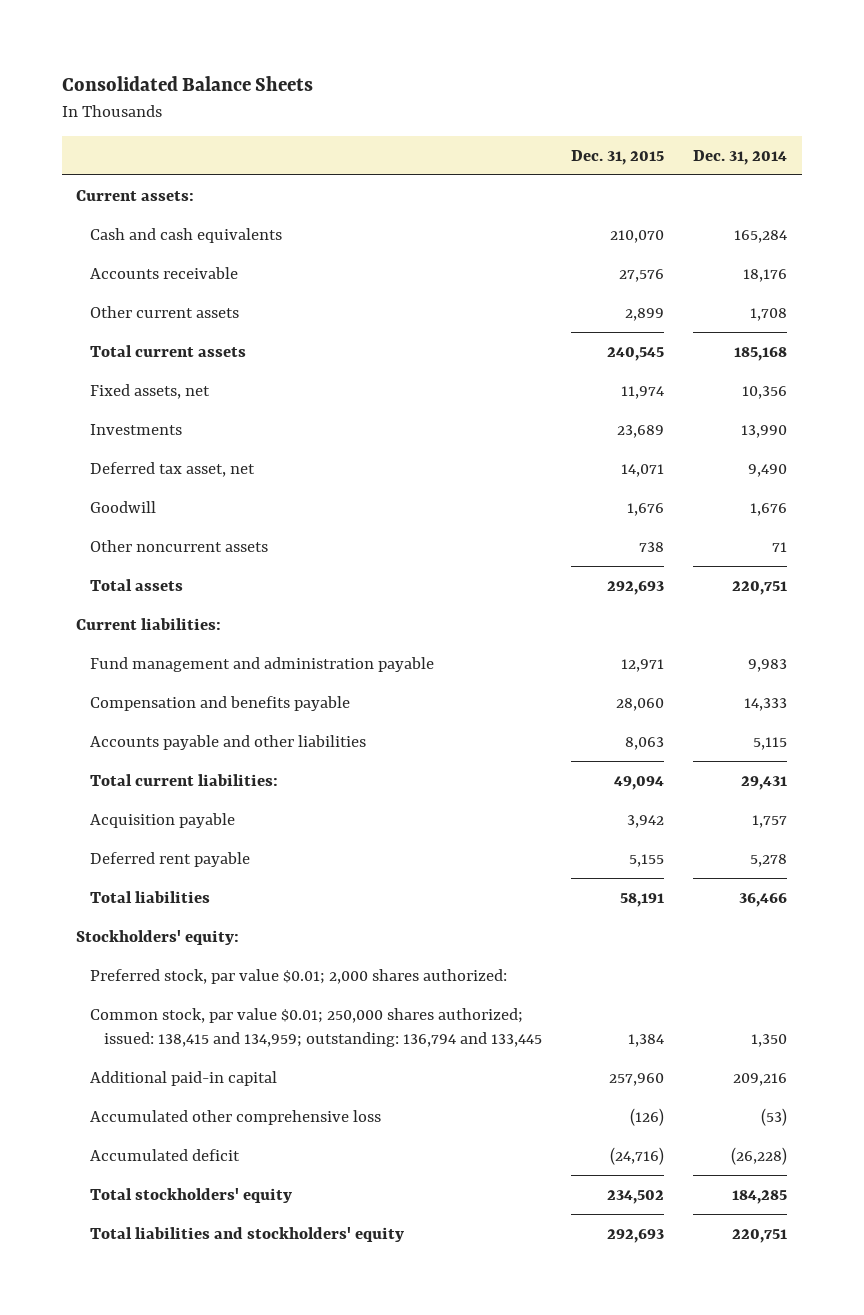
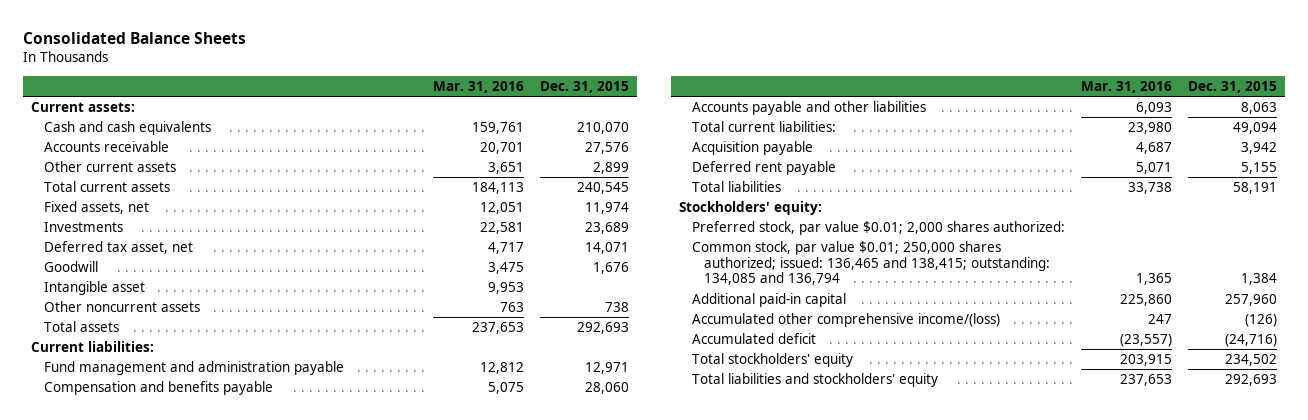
[693,149,788,165] Dec. 31, 2014 -> none
none -> [433,80,525,93] Mar. 31, 2016
none -> [44,280,146,295] Intangible asset
[90,1007,543,1048] Common stock, par value $0.01; 250,000 shares authorized; issued: 138,415 and 134,959; outstanding: 136,794 and 133,445 -> [691,240,1051,286] Common stock, par value $0.01; 250,000 shares authorized; issued: 136,465 and 138,415; outstanding: 134,085 and 136,794
[90,1109,382,1125] Accumulated other comprehensive loss -> [691,312,1000,327] Accumulated other comprehensive income/(loss)

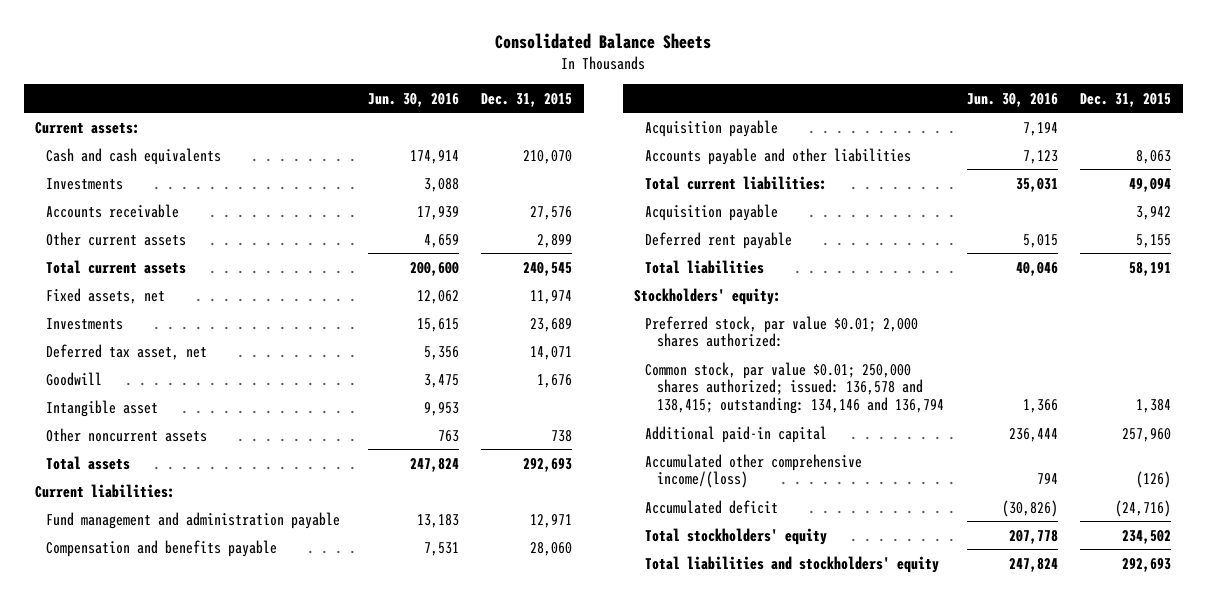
[433,80,525,93] Mar. 31, 2016 -> none
none -> [367,92,459,107] Jun. 30, 2016
none -> [46,177,124,190] Investments
none -> [645,119,779,137] Acquisition payable
[691,240,1051,286] Common stock, par value $0.01; 250,000 shares authorized; issued: 136,465 and 138,415; outstanding: 134,085 and 136,794 -> [645,361,944,415] Common stock, par value $0.01; 250,000 shares authorized; issued: 136,578 and 138,415; outstanding: 134,146 and 136,794

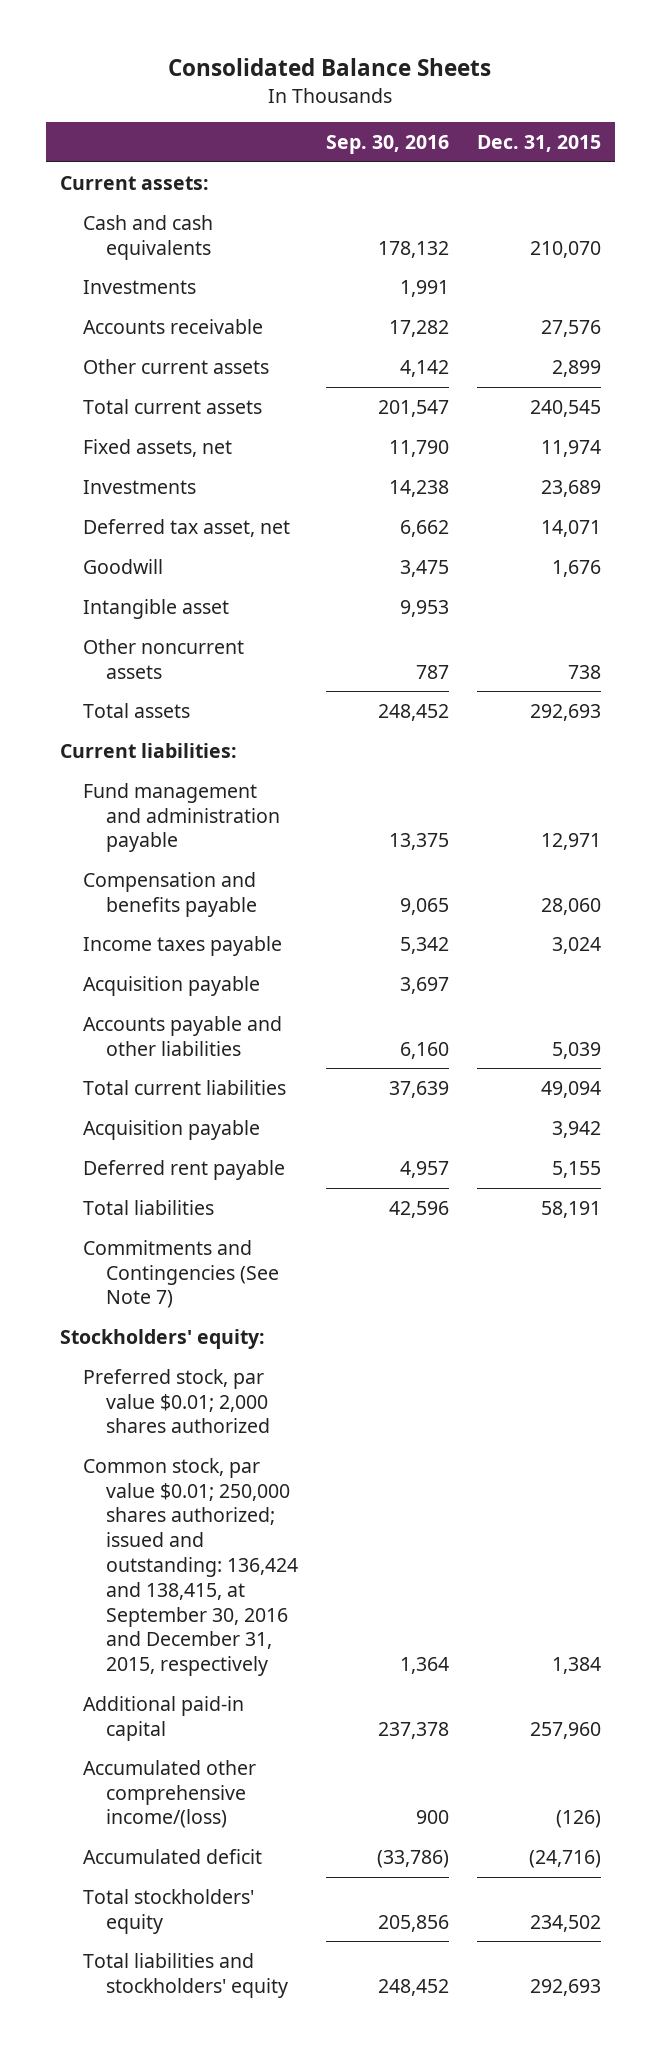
[367,92,459,107] Jun. 30, 2016 -> none
none -> [325,135,449,155] Sep. 30, 2016
none -> [82,935,282,956] Income taxes payable
[1136,149,1172,164] 8,063 -> [551,1041,601,1059] 5,039
[645,175,828,190] Total current liabilities: -> [82,1079,286,1095] Total current liabilities
none -> [82,1239,279,1309] Commitments and Contingencies (See Note 7)
[645,315,919,348] Preferred stock, par value $0.01; 2,000 shares authorized: -> [82,1368,270,1434] Preferred stock, par value $0.01; 2,000 shares authorized
[645,361,944,415] Common stock, par value $0.01; 250,000 shares authorized; issued: 136,578 and 138,415; outstanding: 134,146 and 136,794 -> [82,1457,298,1677] Common stock, par value $0.01; 250,000 shares authorized; issued and outstanding: 136,424 and 138,415, at September 30, 2016 and December 31, 2015, respectively

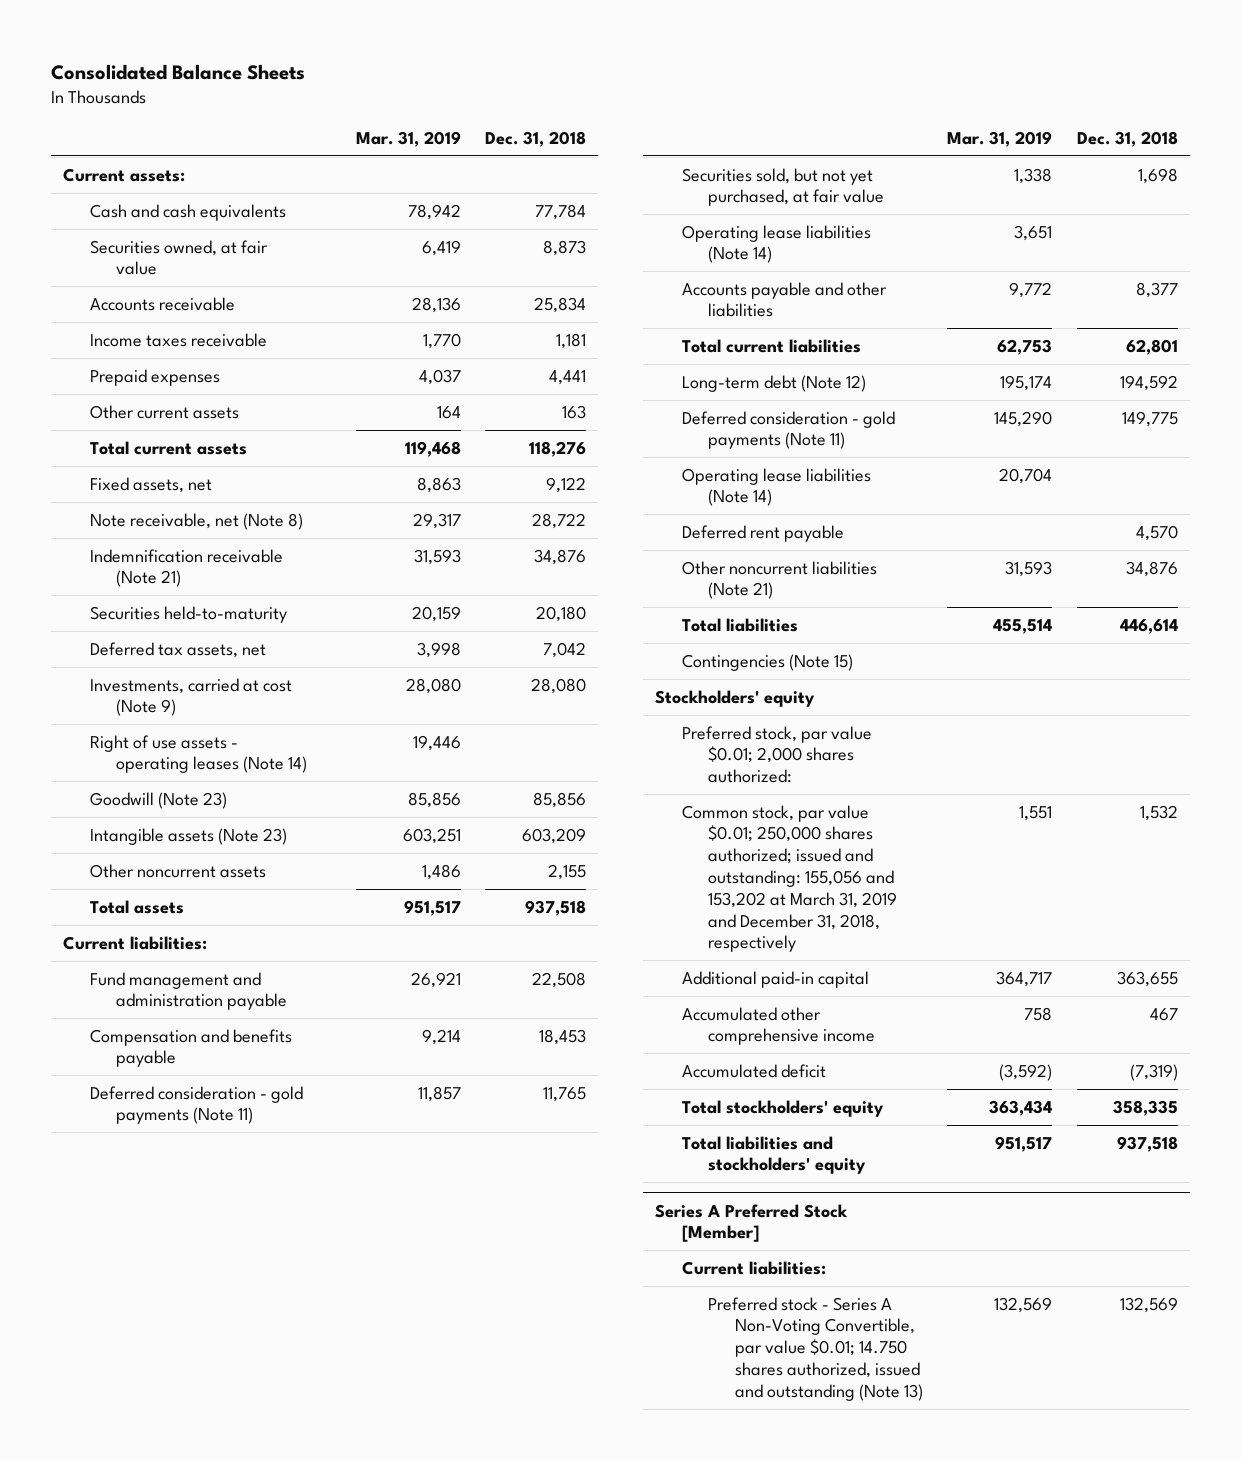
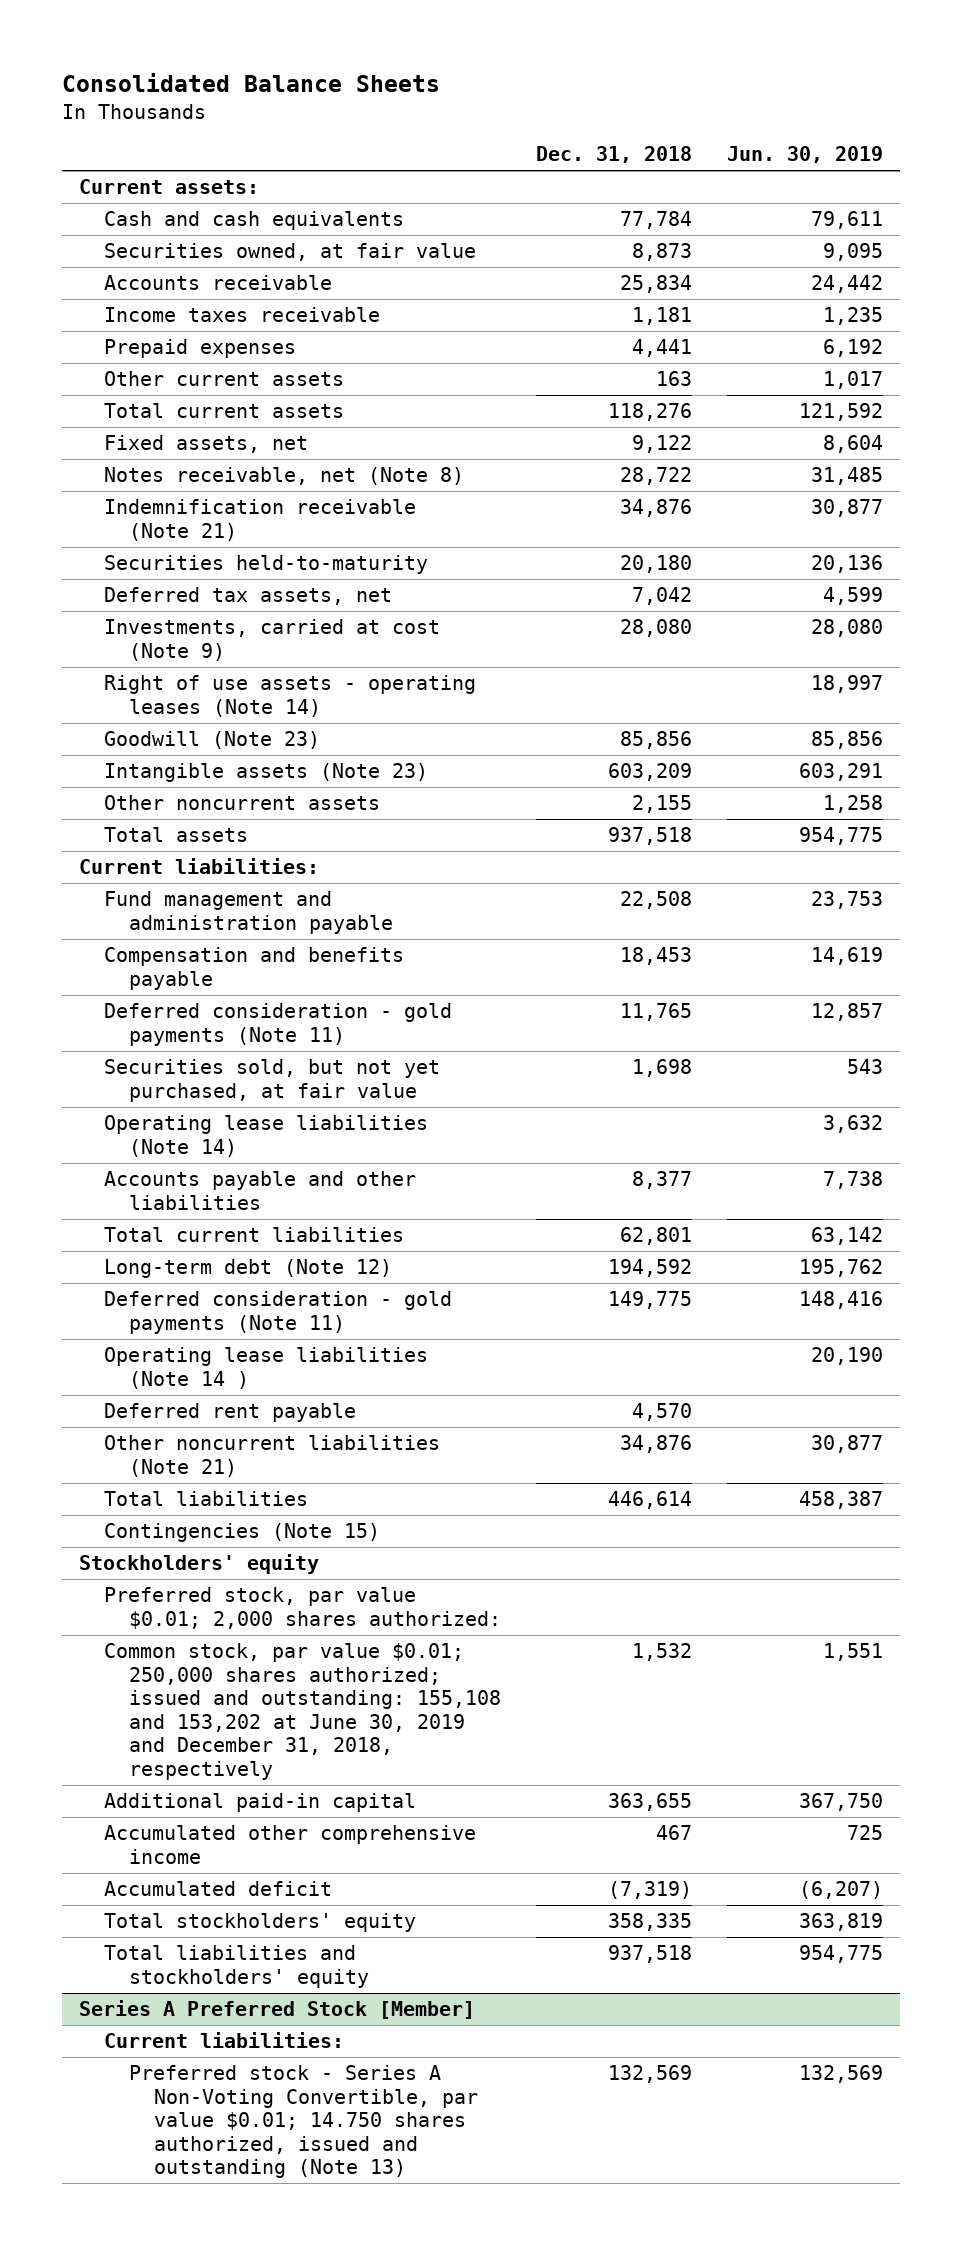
[355,131,461,148] Mar. 31, 2019 -> none
none -> [726,146,883,164] Jun. 30, 2019
[89,512,303,530] Note receivable, net (Note 8) -> [104,467,465,486] Notes receivable, net (Note 8)
[681,467,871,507] Operating lease liabilities (Note 14) -> [104,1347,429,1389] Operating lease liabilities (Note 14 )
[681,804,898,953] Common stock, par value $0.01; 250,000 shares authorized; issued and outstanding: 155,056 and 153,202 at March 31, 2019 and December 31, 2018, respectively -> [104,1643,502,1780] Common stock, par value $0.01; 250,000 shares authorized; issued and outstanding: 155,108 and 153,202 at June 30, 2019 and December 31, 2018, respectively

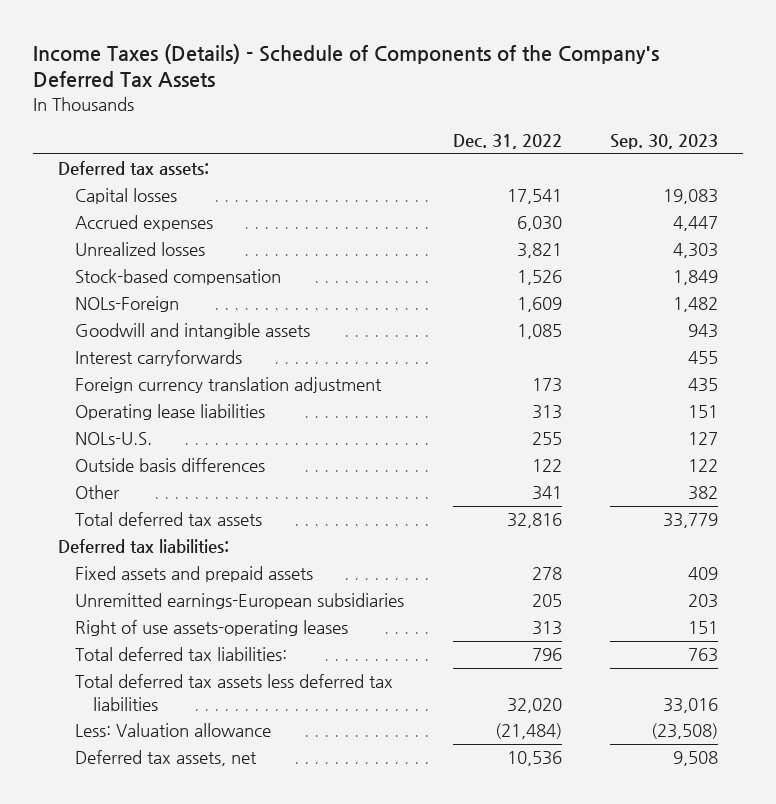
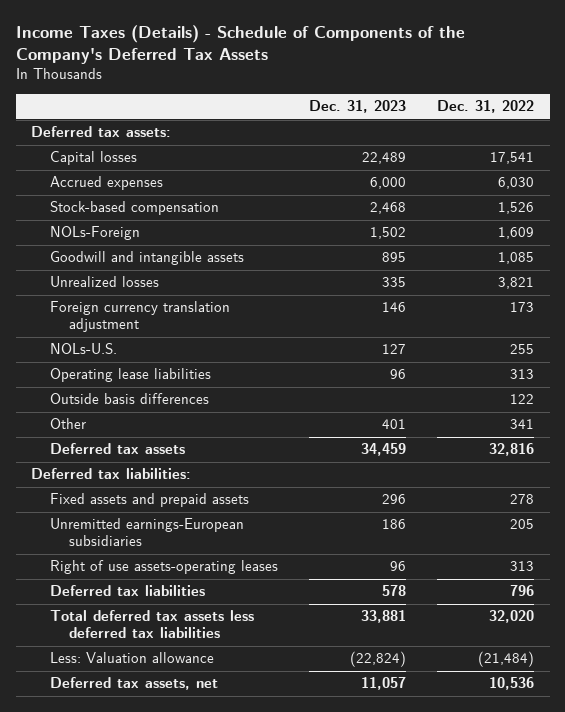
[610,134,719,150] Sep. 30, 2023 -> none
none -> [309,100,407,114] Dec. 31, 2023
[75,350,243,367] Interest carryforwards -> none
[75,242,206,257] Unrealized losses -> [50,276,160,288] Unrealized losses
[75,404,266,421] Operating lease liabilities -> [50,368,212,383] Operating lease liabilities
[75,512,263,527] Total deferred tax assets -> [50,443,186,455] Deferred tax assets
[75,647,288,662] Total deferred tax liabilities: -> [50,585,206,597] Deferred tax liabilities

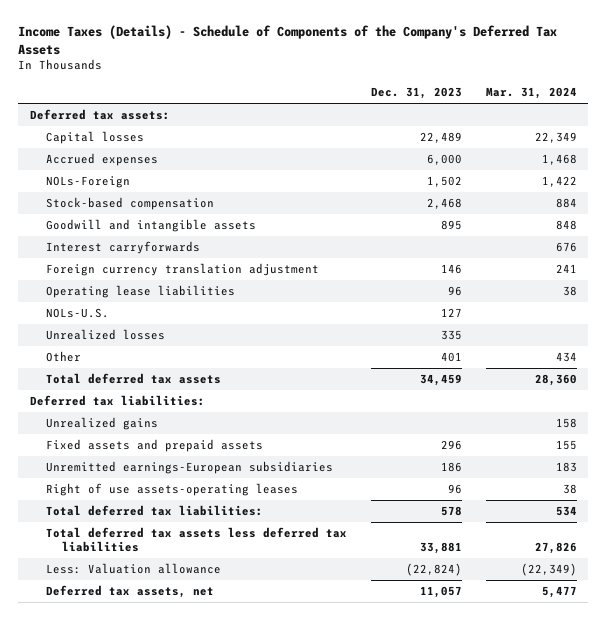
[437,100,535,114] Dec. 31, 2022 -> none
none -> [485,87,577,100] Mar. 31, 2024
[50,201,220,216] Stock-based compensation -> [46,197,215,211] Stock-based compensation
none -> [46,241,201,255] Interest carryforwards
[50,393,210,405] Outside basis differences -> none
[50,343,118,355] NOLs-U.S. -> [46,308,110,319] NOLs-U.S.
[50,276,160,288] Unrealized losses -> [46,329,166,341] Unrealized losses
[50,443,186,455] Deferred tax assets -> [46,373,222,385] Total deferred tax assets
none -> [46,417,159,431] Unrealized gains
[50,585,206,597] Deferred tax liabilities -> [46,505,264,517] Total deferred tax liabilities:

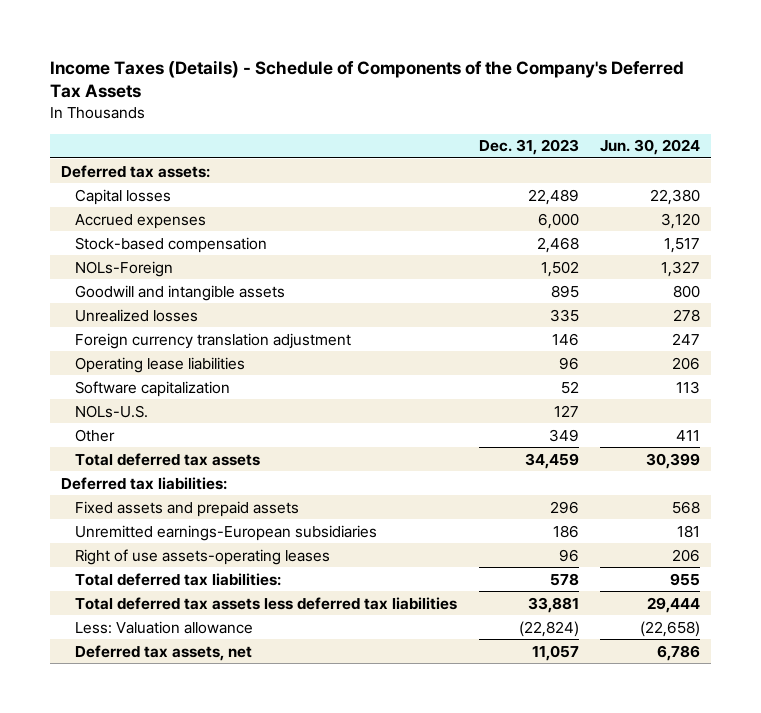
[485,87,577,100] Mar. 31, 2024 -> none
none -> [600,139,701,156] Jun. 30, 2024
[46,176,131,189] NOLs-Foreign -> [75,260,174,277] NOLs-Foreign
[46,241,201,255] Interest carryforwards -> none
[46,329,166,341] Unrealized losses -> [75,308,199,322] Unrealized losses
none -> [75,380,231,397] Software capitalization
[440,352,462,363] 401 -> [548,428,579,442] 349
[46,417,159,431] Unrealized gains -> none

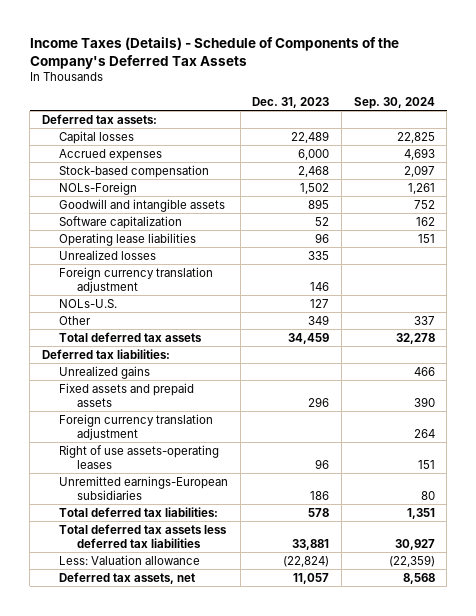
[600,139,701,156] Jun. 30, 2024 -> none
none -> [353,96,435,109] Sep. 30, 2024
[75,380,231,397] Software capitalization -> [59,215,183,229] Software capitalization
[75,356,246,373] Operating lease liabilities -> [59,232,197,246] Operating lease liabilities
none -> [59,365,151,379] Unrealized gains
none -> [59,413,214,440] Foreign currency translation adjustment
[75,524,378,541] Unremitted earnings-European subsidiaries -> [59,475,229,500] Unremitted earnings-European subsidiaries

